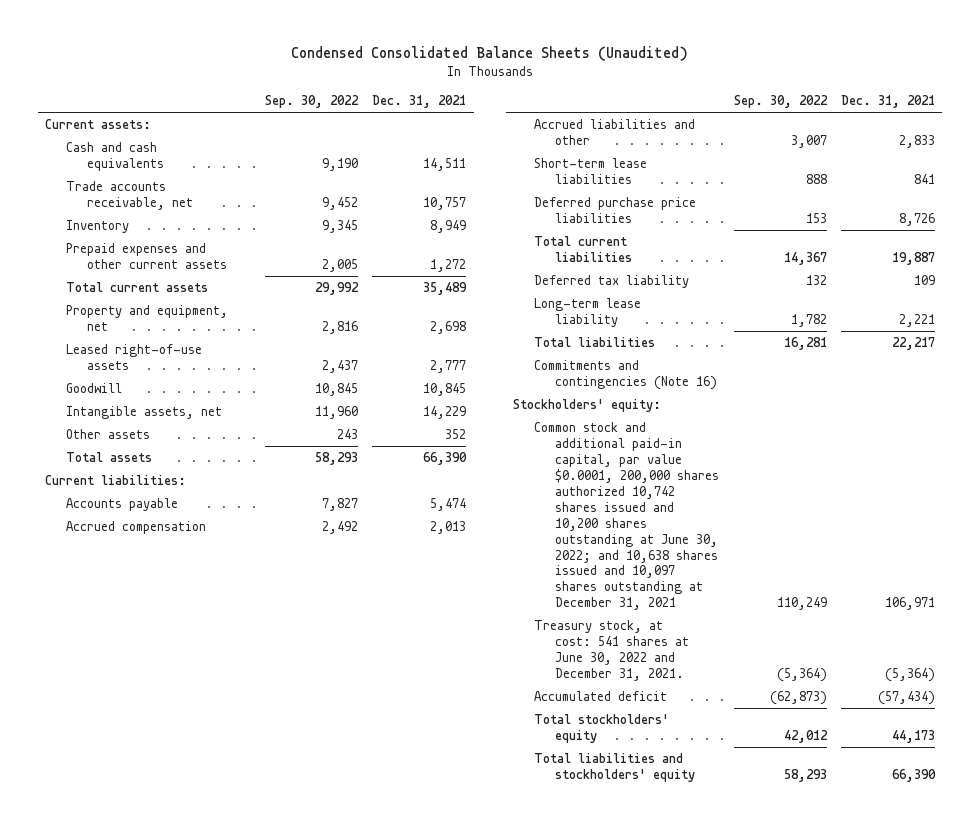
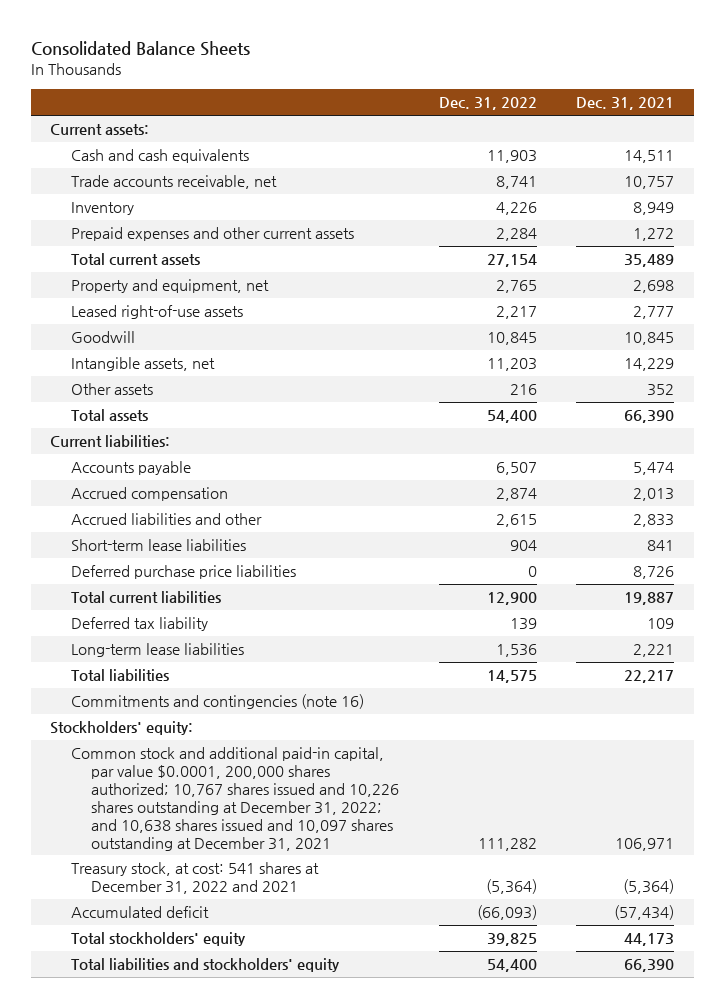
[290,46,688,62] Condensed Consolidated Balance Sheets (Unaudited) -> [30,40,250,56] Consolidated Balance Sheets
[264,95,359,109] Sep. 30, 2022 -> none
none -> [438,97,537,111] Dec. 31, 2022
[534,298,642,328] Long-term lease liability -> [70,643,244,658] Long-term lease liabilities
[534,360,718,391] Commitments and contingencies (Note 16) -> [70,694,364,710] Commitments and contingencies (note 16)
[534,422,720,611] Common stock and additional paid-in capital, par value $0.0001, 200,000 shares authorized 10,742 shares issued and 10,200 shares outstanding at June 30, 2022; and 10,638 shares issued and 10,097 shares outstanding at December 31, 2021 -> [70,747,400,851] Common stock and additional paid-in capital, par value $0.0001, 200,000 shares authorized; 10,767 shares issued and 10,226 shares outstanding at December 31, 2022; and 10,638 shares issued and 10,097 shares outstanding at December 31, 2021
[534,620,690,681] Treasury stock, at cost: 541 shares at June 30, 2022 and December 31, 2021. -> [70,862,319,895] Treasury stock, at cost: 541 shares at December 31, 2022 and 2021

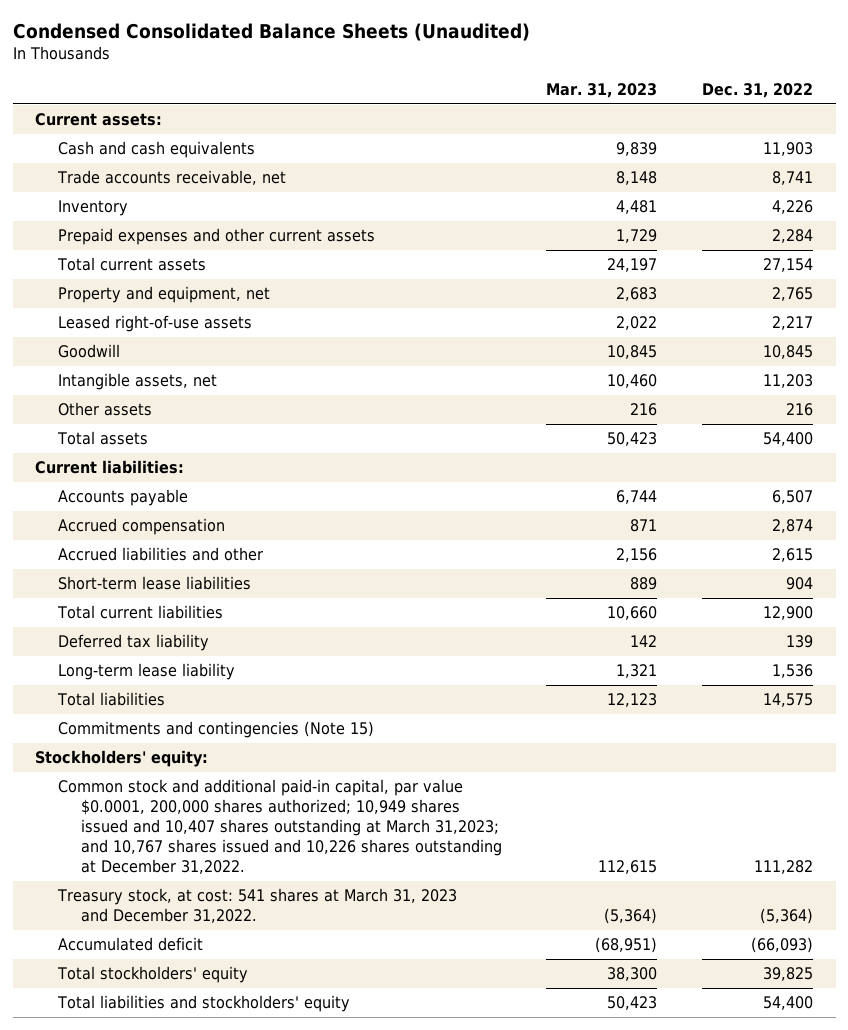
[30,40,250,56] Consolidated Balance Sheets -> [12,22,530,41] Condensed Consolidated Balance Sheets (Unaudited)
[575,97,674,111] Dec. 31, 2021 -> none
none -> [546,83,658,99] Mar. 31, 2023
[70,565,296,580] Deferred purchase price liabilities -> none
[70,643,244,658] Long-term lease liabilities -> [57,663,235,681] Long-term lease liability
[70,694,364,710] Commitments and contingencies (note 16) -> [57,721,374,739] Commitments and contingencies (Note 15)
[70,747,400,851] Common stock and additional paid-in capital, par value $0.0001, 200,000 shares authorized; 10,767 shares issued and 10,226 shares outstanding at December 31, 2022; and 10,638 shares issued and 10,097 shares outstanding at December 31, 2021 -> [57,779,502,875] Common stock and additional paid-in capital, par value $0.0001, 200,000 shares authorized; 10,949 shares issued and 10,407 shares outstanding at March 31,2023; and 10,767 shares issued and 10,226 shares outstanding at December 31,2022.
[70,862,319,895] Treasury stock, at cost: 541 shares at December 31, 2022 and 2021 -> [56,888,457,924] Treasury stock, at cost: 541 shares at March 31, 2023 and December 31,2022.

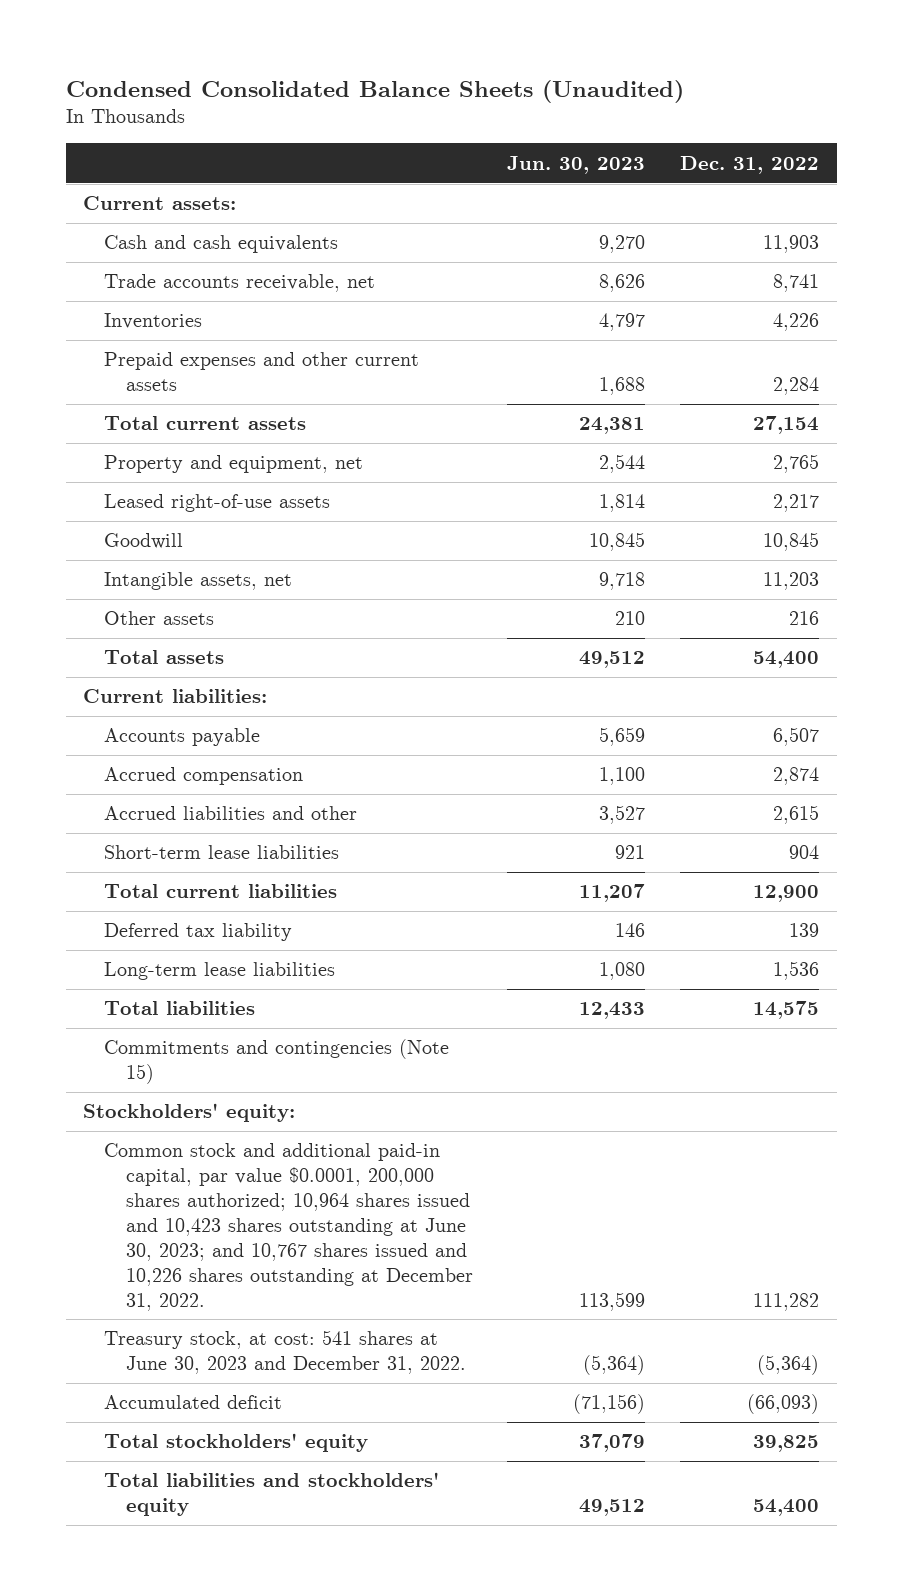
[546,83,658,99] Mar. 31, 2023 -> none
none -> [507,155,646,174] Jun. 30, 2023
[57,200,128,217] Inventory -> [104,313,203,330] Inventories
[57,663,235,681] Long-term lease liability -> [104,962,336,981] Long-term lease liabilities
[57,779,502,875] Common stock and additional paid-in capital, par value $0.0001, 200,000 shares authorized; 10,949 shares issued and 10,407 shares outstanding at March 31,2023; and 10,767 shares issued and 10,226 shares outstanding at December 31,2022. -> [104,1143,473,1311] Common stock and additional paid-in capital, par value $0.0001, 200,000 shares authorized; 10,964 shares issued and 10,423 shares outstanding at June 30, 2023; and 10,767 shares issued and 10,226 shares outstanding at December 31, 2022.
[56,888,457,924] Treasury stock, at cost: 541 shares at March 31, 2023 and December 31,2022. -> [104,1330,466,1375] Treasury stock, at cost: 541 shares at June 30, 2023 and December 31, 2022.

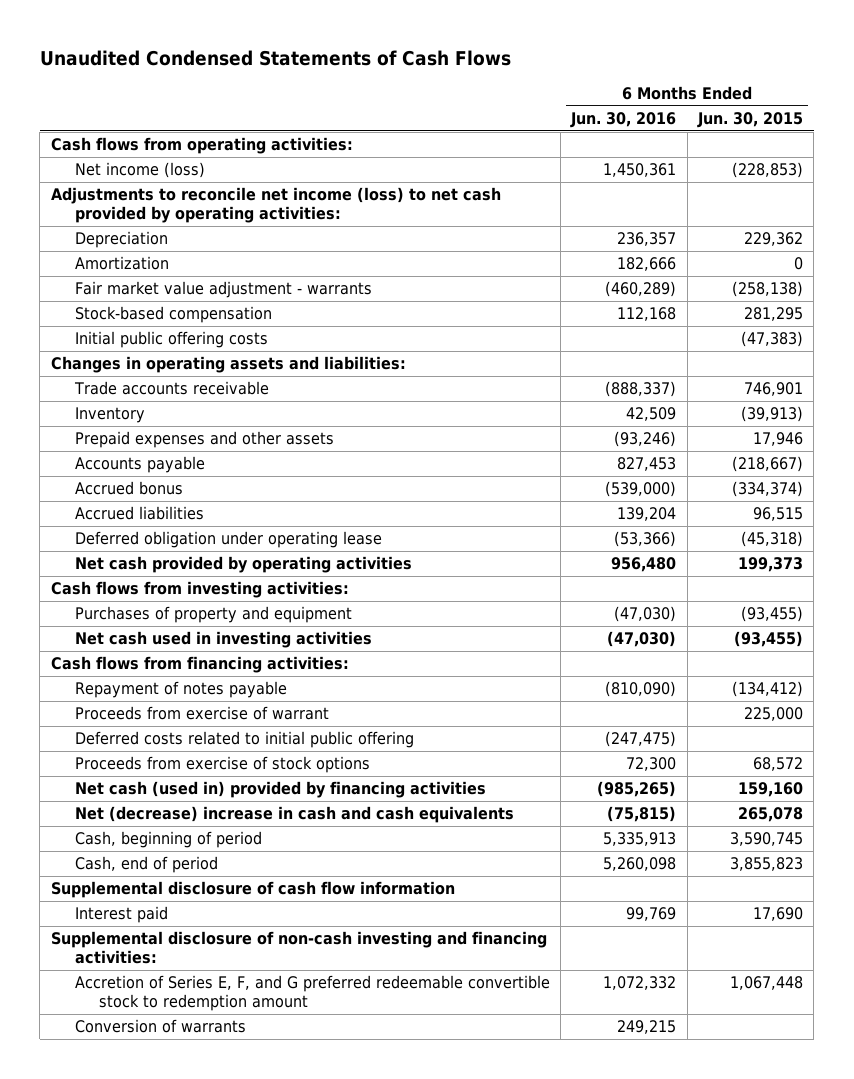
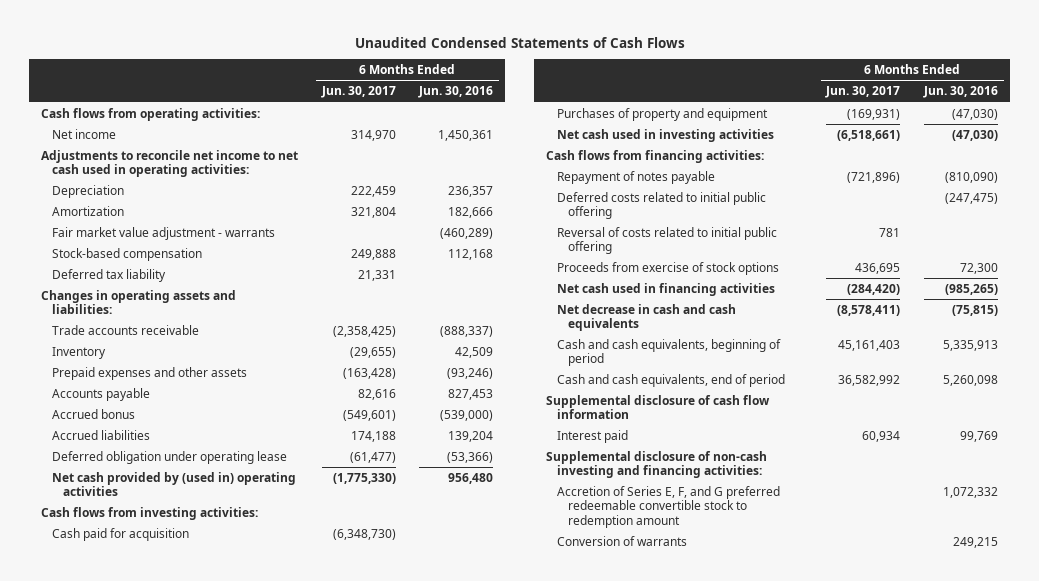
[696,112,803,129] Jun. 30, 2015 -> none
none -> [320,86,396,99] Jun. 30, 2017
[74,162,205,179] Net income (loss) -> [51,128,116,139] Net income
[50,187,501,224] Adjustments to reconcile net income (loss) to net cash provided by operating activities: -> [41,149,299,178] Adjustments to reconcile net income to net cash used in operating activities:
[74,331,268,349] Initial public offering costs -> none
none -> [51,268,166,282] Deferred tax liability
[74,556,412,574] Net cash provided by operating activities -> [51,471,296,497] Net cash provided by (used in) operating activities
none -> [51,527,189,541] Cash paid for acquisition
[74,706,329,721] Proceeds from exercise of warrant -> none
none -> [556,226,777,255] Reversal of costs related to initial public offering
[74,781,486,799] Net cash (used in) provided by financing activities -> [556,282,775,296] Net cash used in financing activities
[74,806,514,824] Net (decrease) increase in cash and cash equivalents -> [556,303,736,332] Net decrease in cash and cash equivalents
[74,831,262,849] Cash, beginning of period -> [556,338,781,367] Cash and cash equivalents, beginning of period
[74,856,218,874] Cash, end of period -> [556,373,785,387] Cash and cash equivalents, end of period

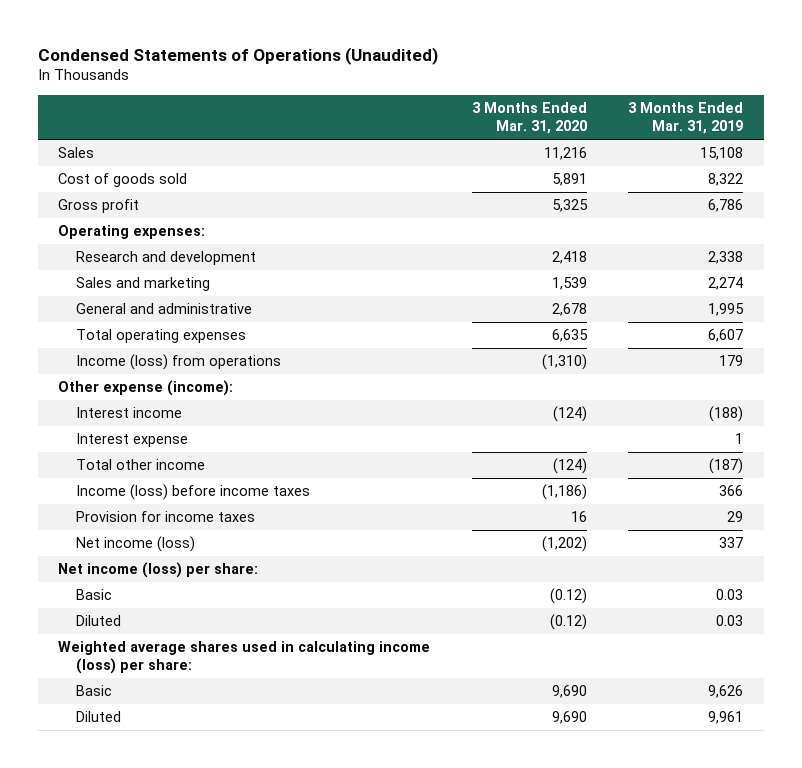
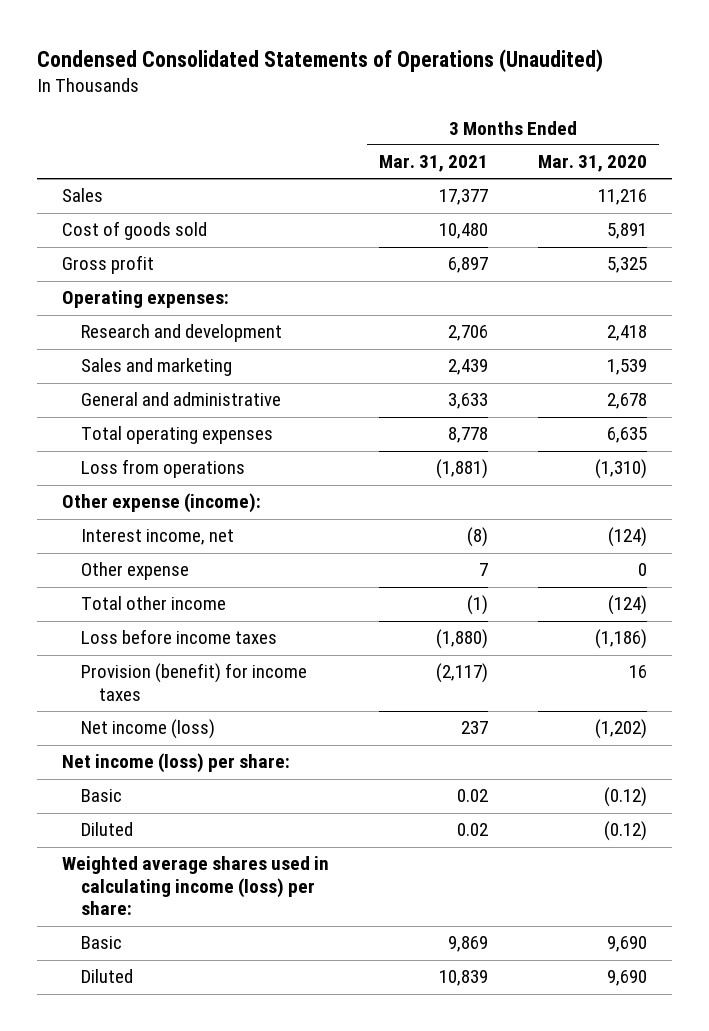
[37,46,438,65] Condensed Statements of Operations (Unaudited) -> [37,48,604,72] Condensed Consolidated Statements of Operations (Unaudited)
[628,102,744,135] 3 Months Ended Mar. 31, 2019 -> none
none -> [379,155,489,173] Mar. 31, 2021
[76,354,282,371] Income (loss) from operations -> [80,459,245,479] Loss from operations
[76,433,189,448] Interest expense -> none
[76,407,183,419] Interest income -> [80,529,234,546] Interest income, net
none -> [80,562,189,581] Other expense
[76,484,311,501] Income (loss) before income taxes -> [80,629,277,645] Loss before income taxes
[76,511,256,523] Provision for income taxes -> [80,663,307,701] Provision (benefit) for income taxes

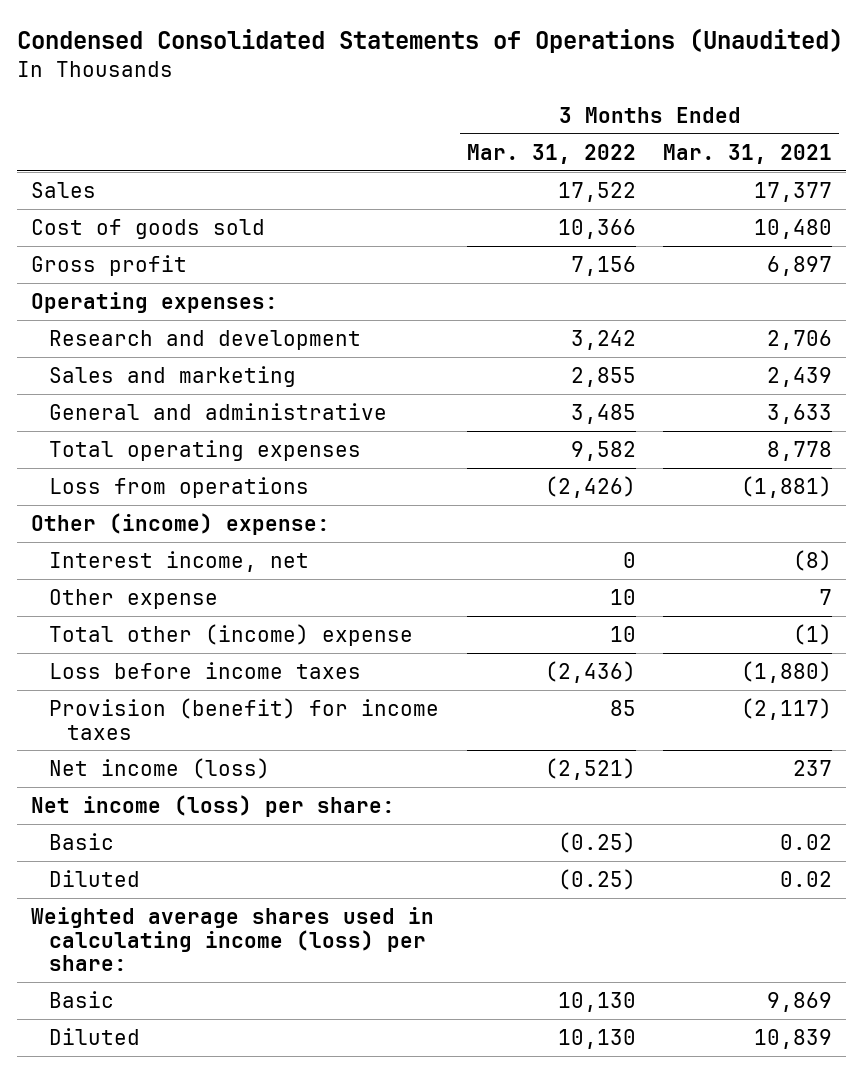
[537,155,647,173] Mar. 31, 2020 -> none
none -> [466,143,636,164] Mar. 31, 2022
[62,493,262,514] Other expense (income): -> [30,512,330,535] Other (income) expense:
[80,596,226,611] Total other income -> [49,623,414,646] Total other (income) expense

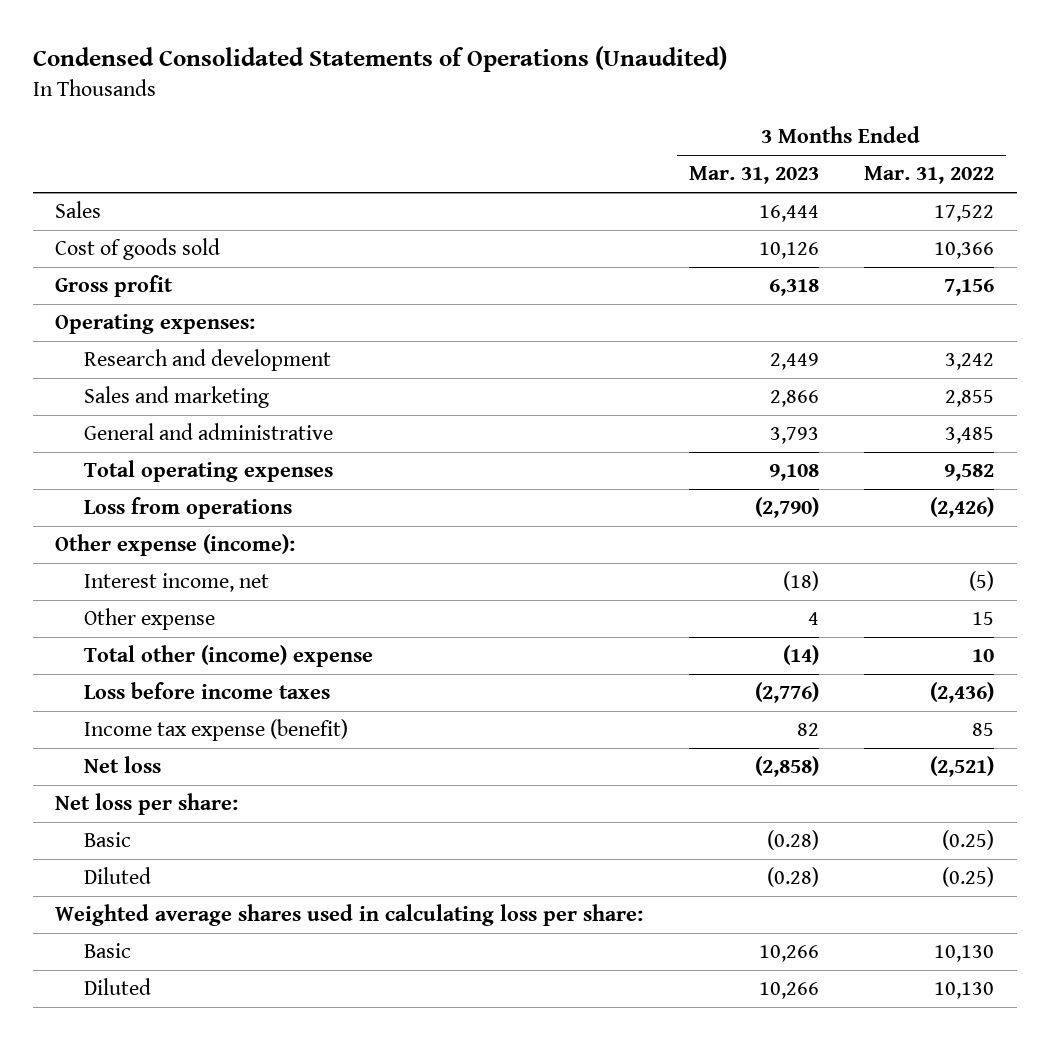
[663,143,833,164] Mar. 31, 2021 -> none
none -> [688,166,819,185] Mar. 31, 2023
[30,512,330,535] Other (income) expense: -> [55,534,296,557] Other expense (income):
[622,551,636,568] 0 -> [969,571,995,592] (5)
[609,588,636,605] 10 -> [972,612,995,626] 15
[49,697,440,740] Provision (benefit) for income taxes -> [83,719,348,742] Income tax expense (benefit)
[49,757,271,779] Net income (loss) -> [83,756,161,774] Net loss
[30,794,395,817] Net income (loss) per share: -> [55,793,239,816] Net loss per share:
[30,906,434,972] Weighted average shares used in calculating income (loss) per share: -> [55,904,644,927] Weighted average shares used in calculating loss per share:

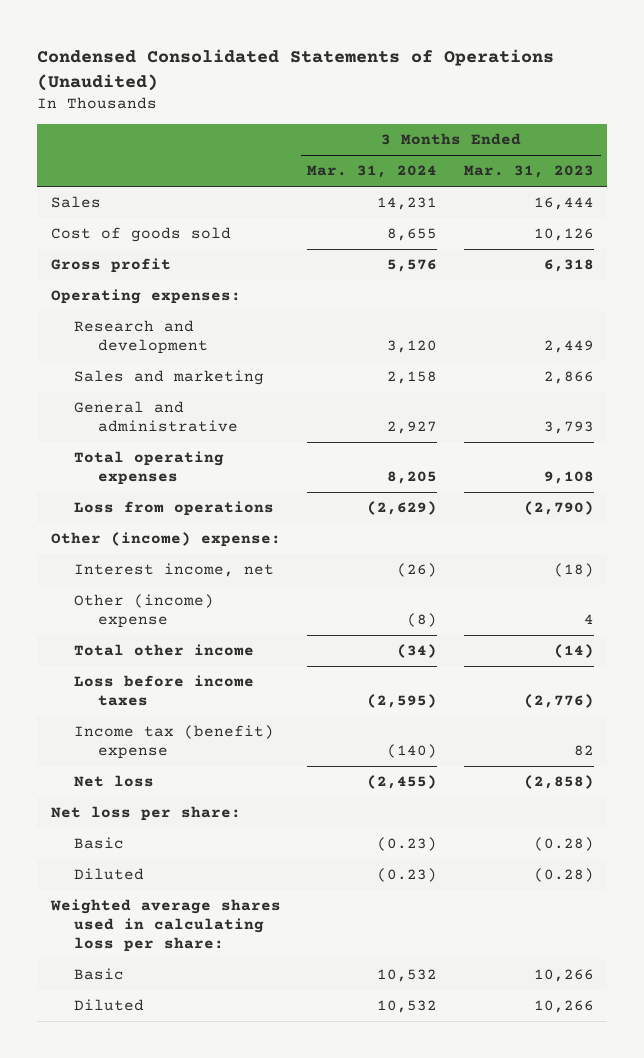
[864,166,995,185] Mar. 31, 2022 -> none
none -> [307,165,438,179] Mar. 31, 2024
[55,534,296,557] Other expense (income): -> [50,532,281,548] Other (income) expense:
[83,608,215,631] Other expense -> [74,594,215,629] Other (income) expense
[83,645,373,668] Total other (income) expense -> [74,644,255,657] Total other income
[83,719,348,742] Income tax expense (benefit) -> [74,725,275,760] Income tax (benefit) expense

